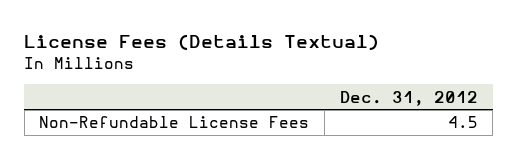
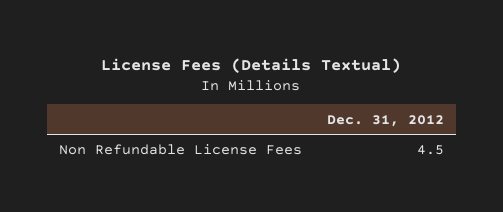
[39,116,310,129] Non-Refundable License Fees -> [59,144,303,156] Non Refundable License Fees

